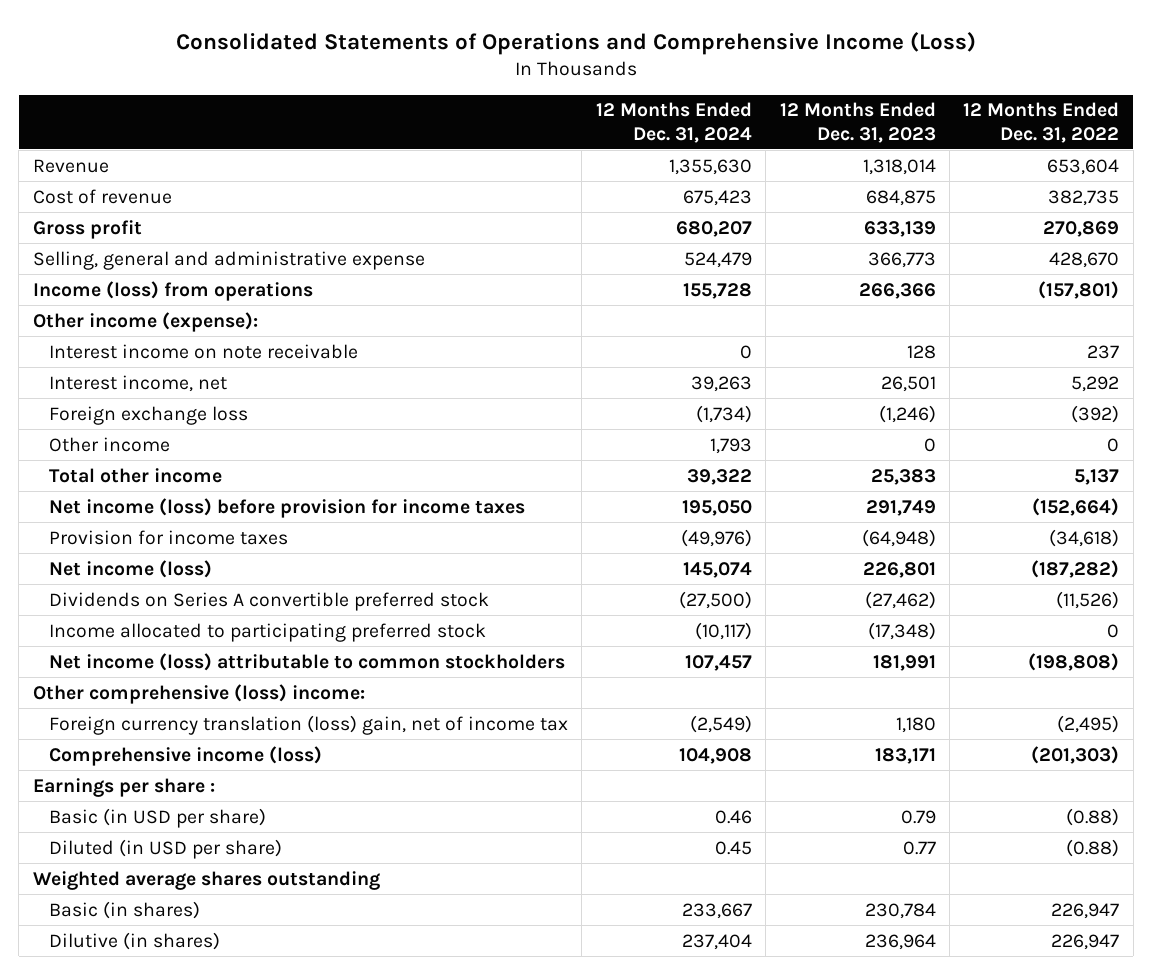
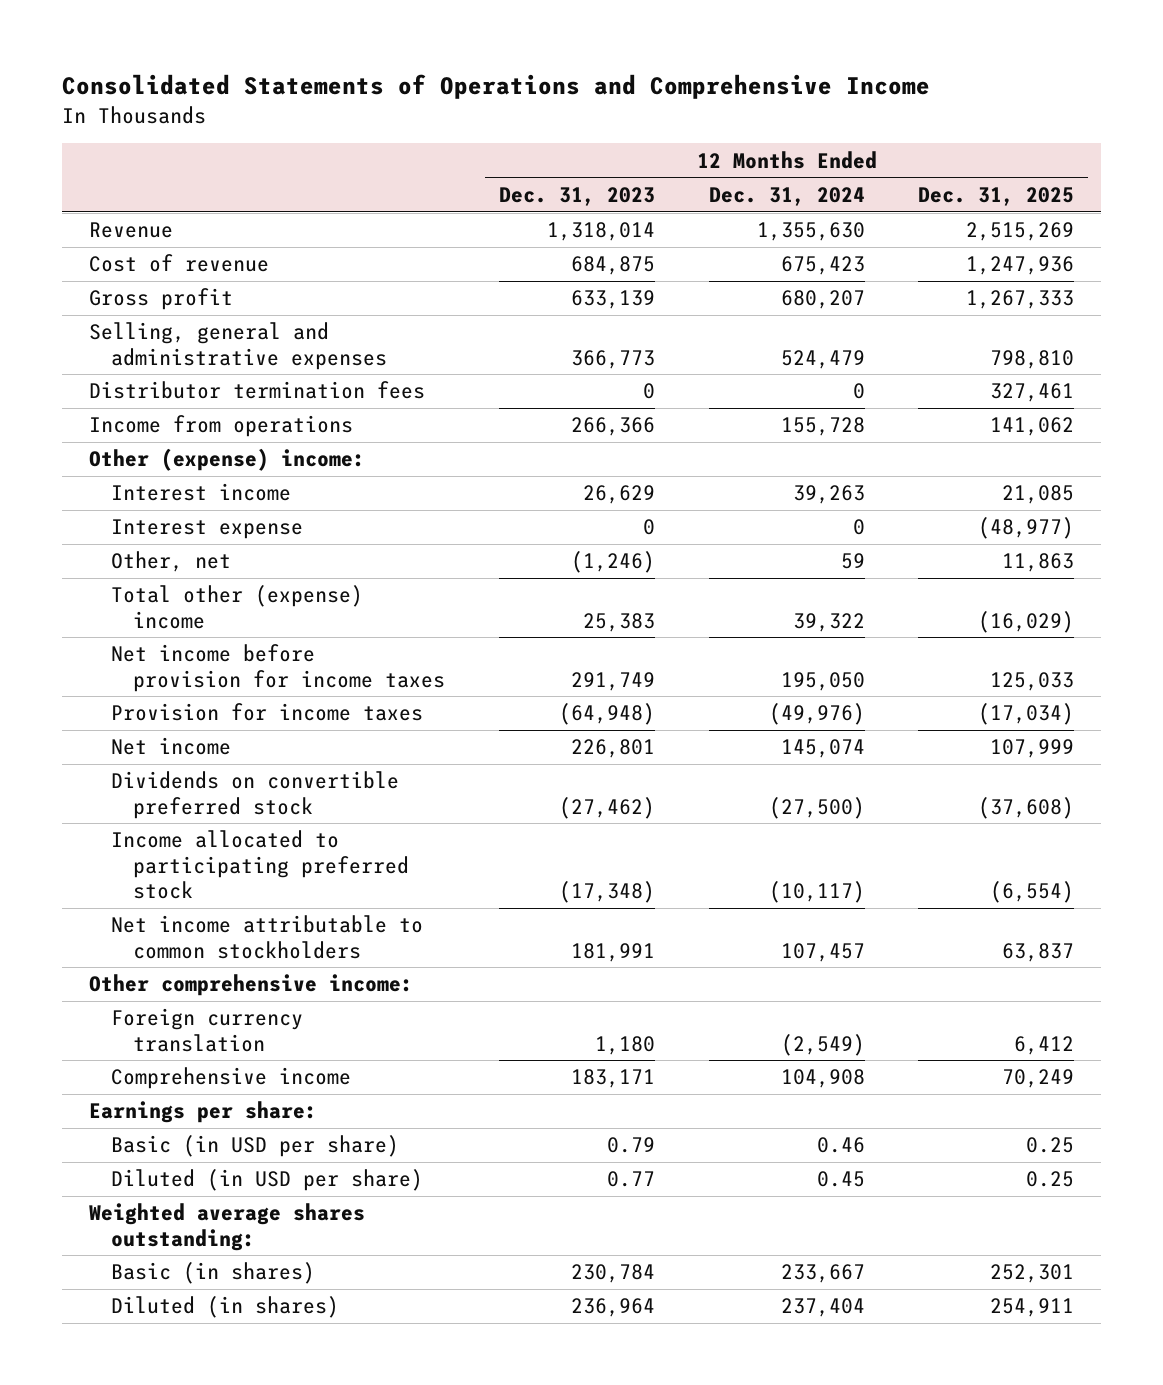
[176,31,977,55] Consolidated Statements of Operations and Comprehensive Income (Loss) -> [62,74,931,100] Consolidated Statements of Operations and Comprehensive Income
[963,102,1120,143] 12 Months Ended Dec. 31, 2022 -> none
none -> [918,187,1075,207] Dec. 31, 2025
[49,343,359,359] Interest income on note receivable -> none
[49,405,249,425] Foreign exchange loss -> none
[32,250,425,270] Selling, general and administrative expense -> [89,322,388,370] Selling, general and administrative expenses
none -> [89,381,426,400] Distributor termination fees
[32,280,313,301] Income (loss) from operations -> [89,415,354,438] Income from operations
[32,311,258,332] Other income (expense): -> [89,448,366,472] Other (expense) income:
[49,374,228,392] Interest income, net -> [111,483,292,502] Interest income
[880,375,936,392] 26,501 -> [582,485,655,505] 26,629
none -> [111,519,304,540] Interest expense
[49,436,171,452] Other income -> [111,551,232,573] Other, net
[709,437,752,454] 1,793 -> [840,553,865,570] 59
[923,437,936,452] 0 -> [570,551,655,574] (1,246)
[49,467,223,483] Total other income -> [111,585,364,629] Total other (expense) income
[49,497,526,518] Net income (loss) before provision for income taxes -> [111,644,446,692] Net income before provision for income taxes
[49,559,213,578] Net income (loss) -> [111,737,232,756] Net income
[49,591,490,611] Dividends on Series A convertible preferred stock -> [111,771,400,819] Dividends on convertible preferred stock
[49,652,566,671] Net income (loss) attributable to common stockholders -> [111,915,424,959] Net income attributable to common stockholders
[32,683,365,704] Other comprehensive (loss) income: -> [89,974,414,997] Other comprehensive income:
[49,714,569,735] Foreign currency translation (loss) gain, net of income tax -> [111,1008,304,1052] Foreign currency translation
[49,745,323,766] Comprehensive income (loss) -> [111,1067,352,1090] Comprehensive income
[32,777,215,797] Earnings per share : -> [89,1101,318,1124] Earnings per share:
[32,870,380,890] Weighted average shares outstanding -> [89,1203,366,1251] Weighted average shares outstanding:
[49,931,221,950] Dilutive (in shares) -> [111,1296,340,1319] Diluted (in shares)

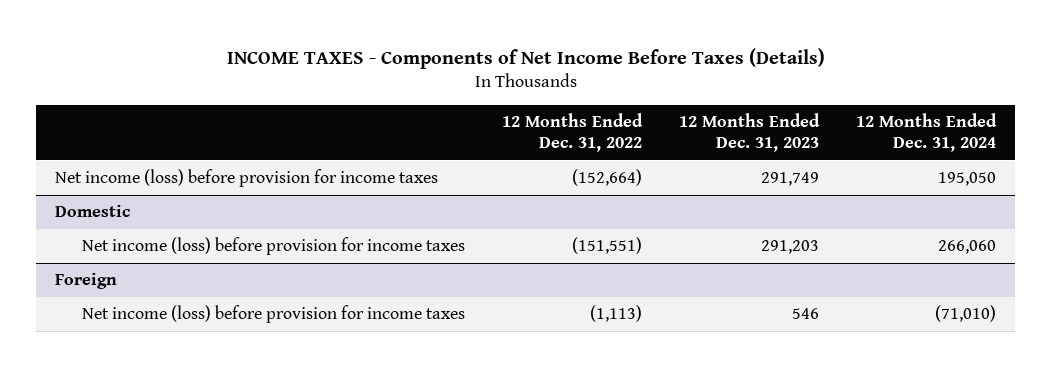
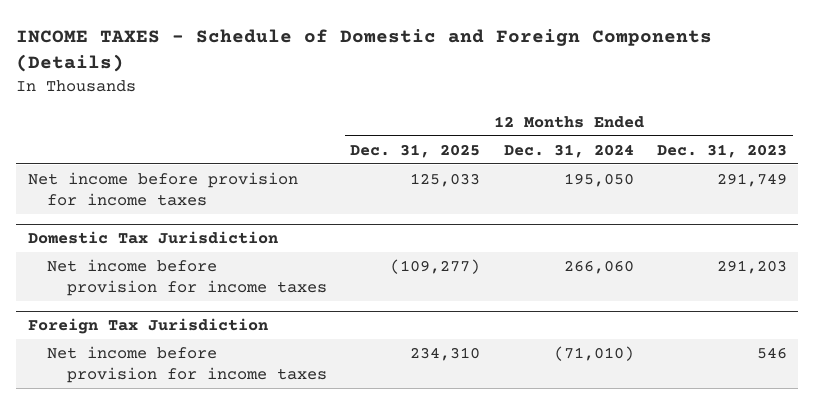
[226,47,825,69] INCOME TAXES - Components of Net Income Before Taxes (Details) -> [16,29,713,73] INCOME TAXES - Schedule of Domestic and Foreign Components (Details)
[502,112,644,153] 12 Months Ended Dec. 31, 2022 -> none
none -> [350,143,481,158] Dec. 31, 2025
[54,169,438,188] Net income (loss) before provision for income taxes -> [27,171,298,206] Net income before provision for income taxes
[54,205,130,218] Domestic -> [27,231,278,245] Domestic Tax Jurisdiction
[82,237,466,256] Net income (loss) before provision for income taxes -> [47,258,328,296] Net income before provision for income taxes
[54,273,117,290] Foreign -> [27,318,268,335] Foreign Tax Jurisdiction
[82,305,466,324] Net income (loss) before provision for income taxes -> [47,345,328,383] Net income before provision for income taxes

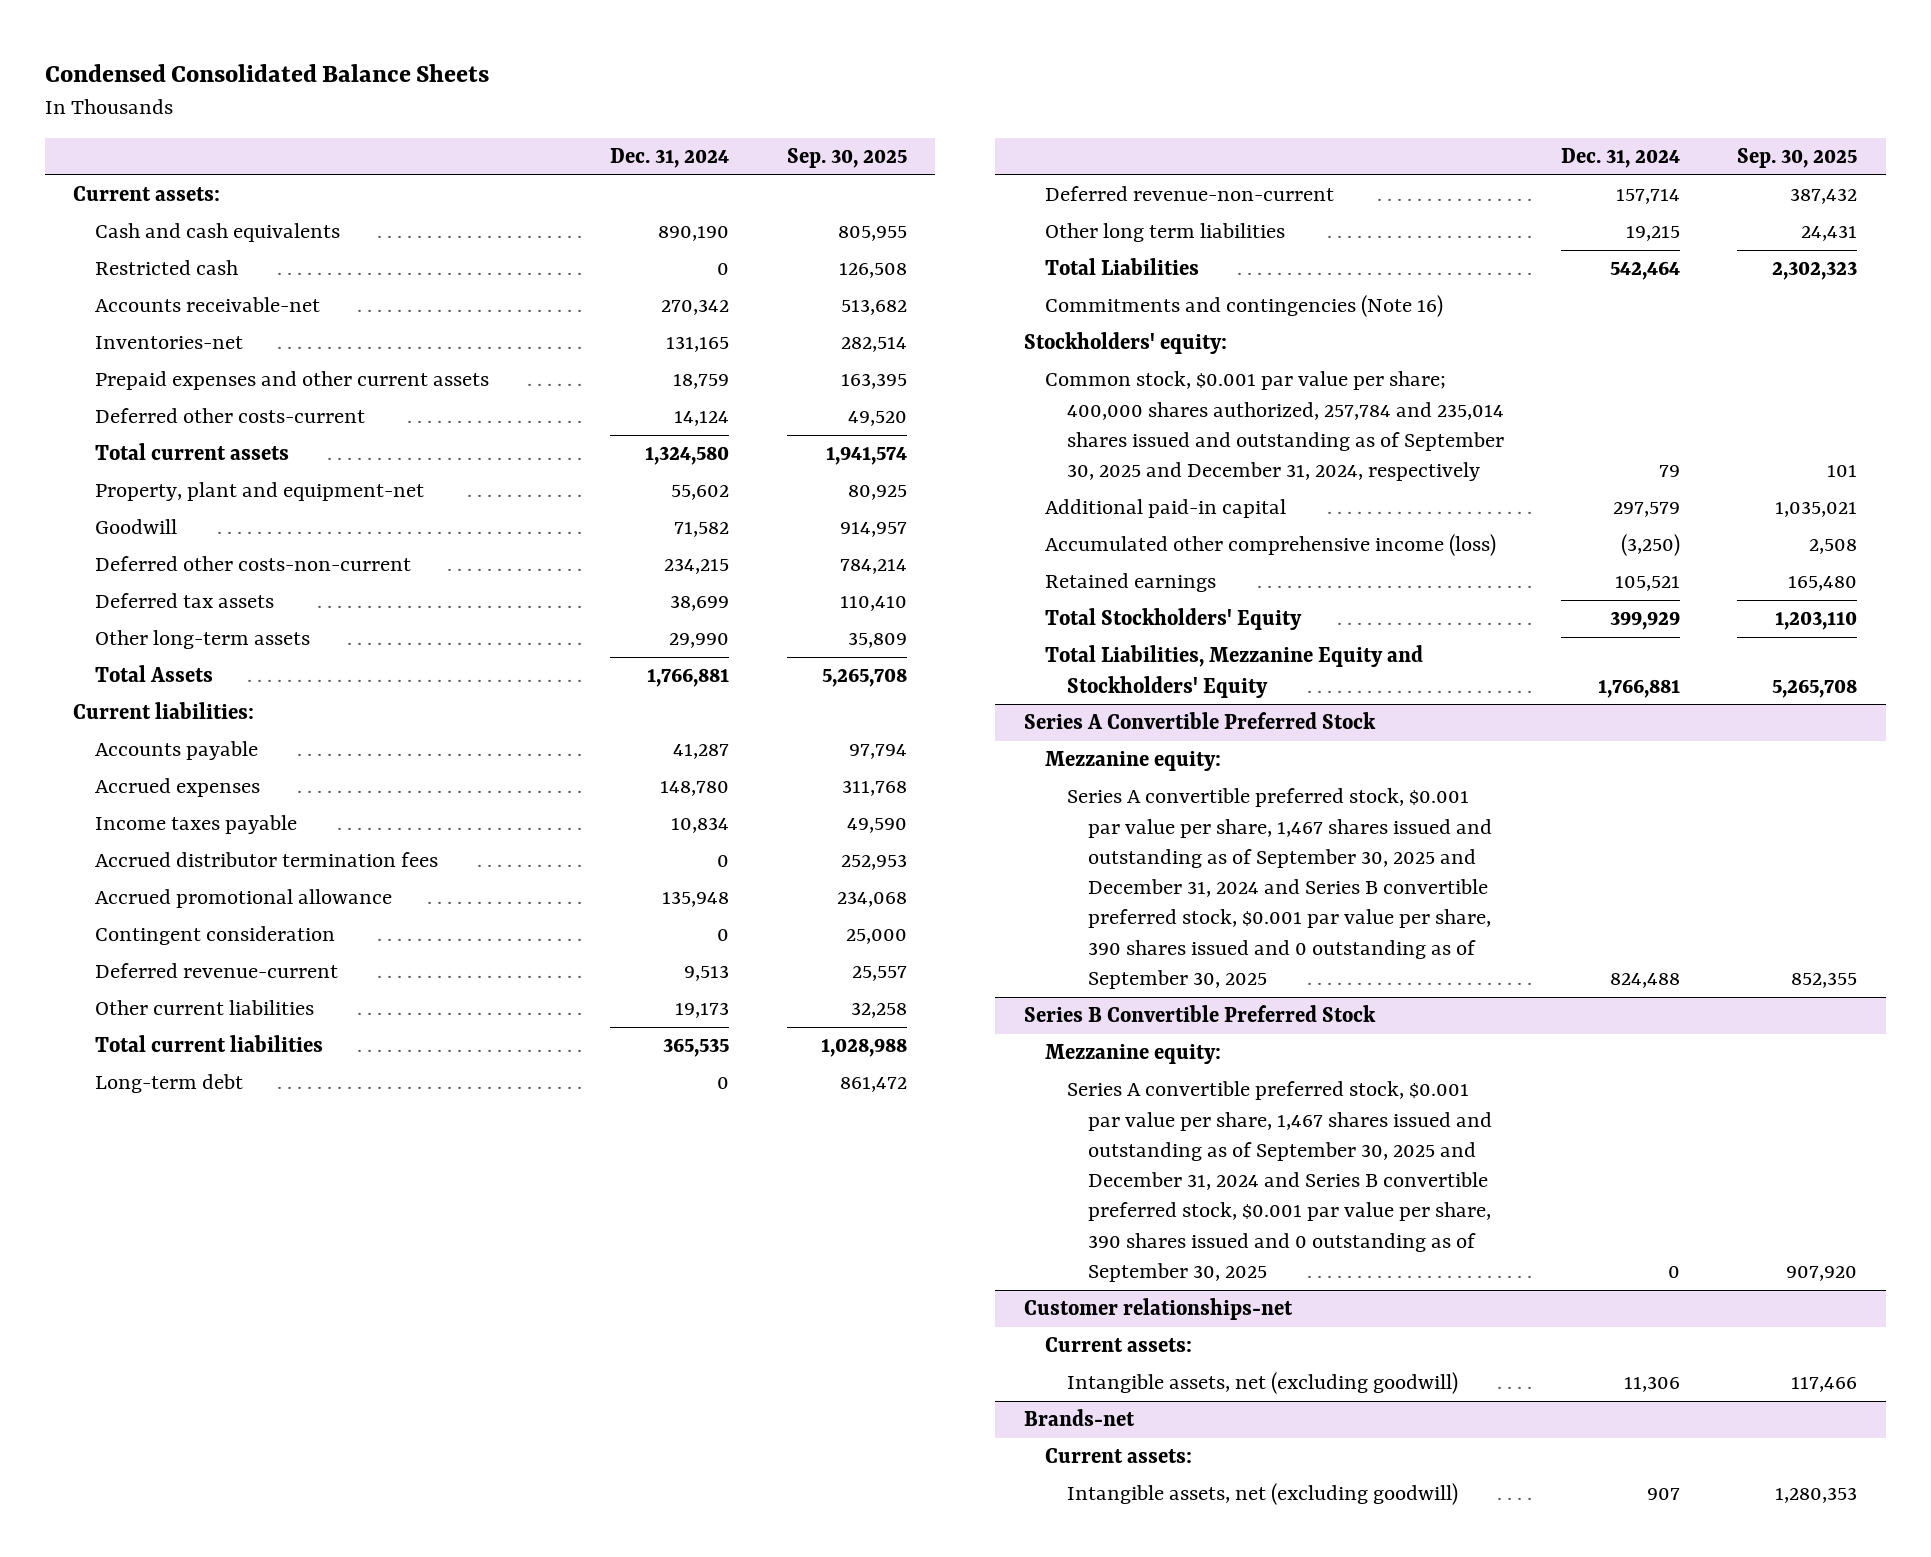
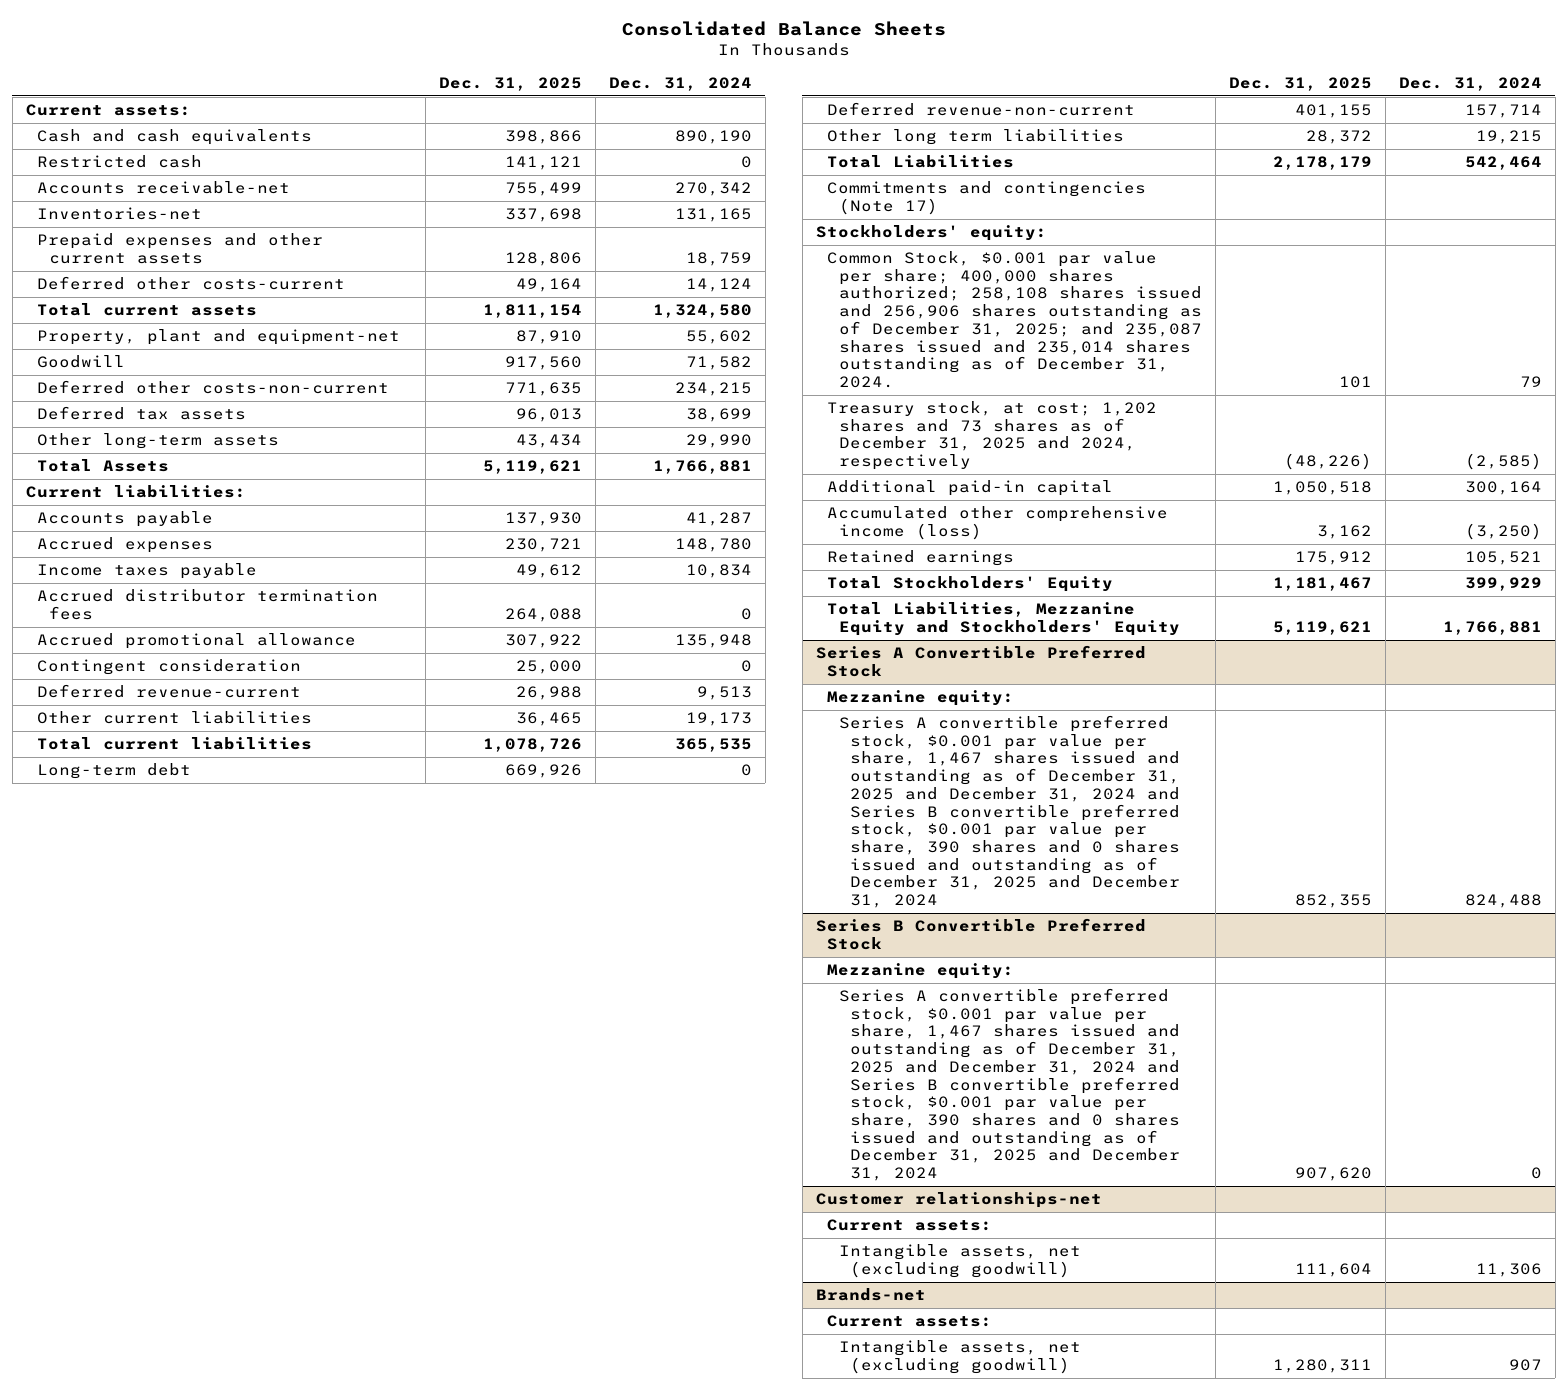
[44,63,489,82] Condensed Consolidated Balance Sheets -> [621,21,946,37] Consolidated Balance Sheets
[786,148,907,169] Sep. 30, 2025 -> none
none -> [438,77,582,92] Dec. 31, 2025
[1045,295,1444,318] Commitments and contingencies (Note 16) -> [827,181,1147,215] Commitments and contingencies (Note 17)
[1045,371,1504,482] Common stock, $0.001 par value per share; 400,000 shares authorized, 257,784 and 235,014 shares issued and outstanding as of September 30, 2025 and December 31, 2024, respectively -> [827,251,1202,388] Common Stock, $0.001 par value per share; 400,000 shares authorized; 258,108 shares issued and 256,906 shares outstanding as of December 31, 2025; and 235,087 shares issued and 235,014 shares outstanding as of December 31, 2024.
none -> [827,401,1158,471] Treasury stock, at cost; 1,202 shares and 73 shares as of December 31, 2025 and 2024, respectively
[1613,502,1681,518] 297,579 -> [1464,481,1542,496] 300,164
[1066,788,1493,990] Series A convertible preferred stock, $0.001 par value per share, 1,467 shares issued and outstanding as of September 30, 2025 and December 31, 2024 and Series B convertible preferred stock, $0.001 par value per share, 390 shares issued and 0 outstanding as of September 30, 2025 -> [838,715,1181,908] Series A convertible preferred stock, $0.001 par value per share, 1,467 shares issued and outstanding as of December 31, 2025 and December 31, 2024 and Series B convertible preferred stock, $0.001 par value per share, 390 shares and 0 shares issued and outstanding as of December 31, 2025 and December 31, 2024
[1066,1081,1493,1283] Series A convertible preferred stock, $0.001 par value per share, 1,467 shares issued and outstanding as of September 30, 2025 and December 31, 2024 and Series B convertible preferred stock, $0.001 par value per share, 390 shares issued and 0 outstanding as of September 30, 2025 -> [838,988,1181,1181] Series A convertible preferred stock, $0.001 par value per share, 1,467 shares issued and outstanding as of December 31, 2025 and December 31, 2024 and Series B convertible preferred stock, $0.001 par value per share, 390 shares and 0 shares issued and outstanding as of December 31, 2025 and December 31, 2024

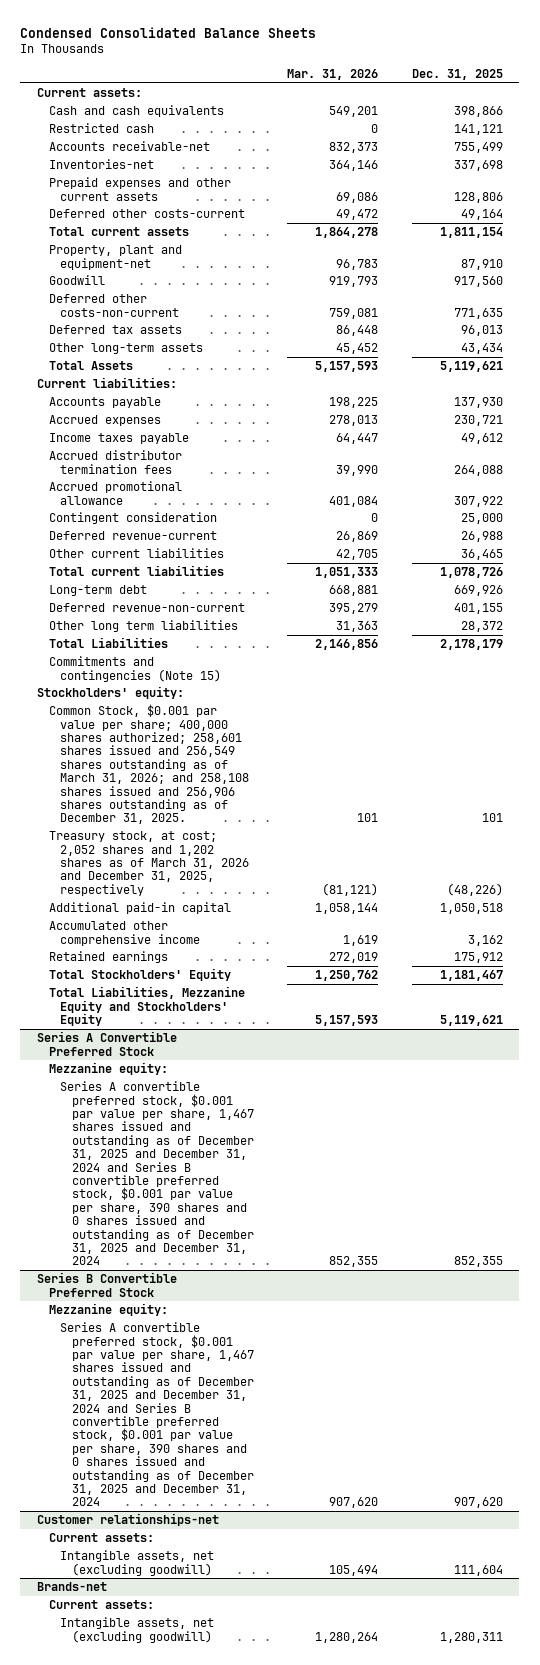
[621,21,946,37] Consolidated Balance Sheets -> [20,26,317,38] Condensed Consolidated Balance Sheets
[608,77,752,92] Dec. 31, 2024 -> none
none -> [287,68,379,80] Mar. 31, 2026
[827,181,1147,215] Commitments and contingencies (Note 17) -> [48,656,222,682] Commitments and contingencies (Note 15)
[827,251,1202,388] Common Stock, $0.001 par value per share; 400,000 shares authorized; 258,108 shares issued and 256,906 shares outstanding as of December 31, 2025; and 235,087 shares issued and 235,014 shares outstanding as of December 31, 2024. -> [48,704,250,825] Common Stock, $0.001 par value per share; 400,000 shares authorized; 258,601 shares issued and 256,549 shares outstanding as of March 31, 2026; and 258,108 shares issued and 256,906 shares outstanding as of December 31, 2025.
[827,401,1158,471] Treasury stock, at cost; 1,202 shares and 73 shares as of December 31, 2025 and 2024, respectively -> [48,831,250,896] Treasury stock, at cost; 2,052 shares and 1,202 shares as of March 31, 2026 and December 31, 2025, respectively
[827,506,1169,540] Accumulated other comprehensive income (loss) -> [48,921,201,946] Accumulated other comprehensive income

